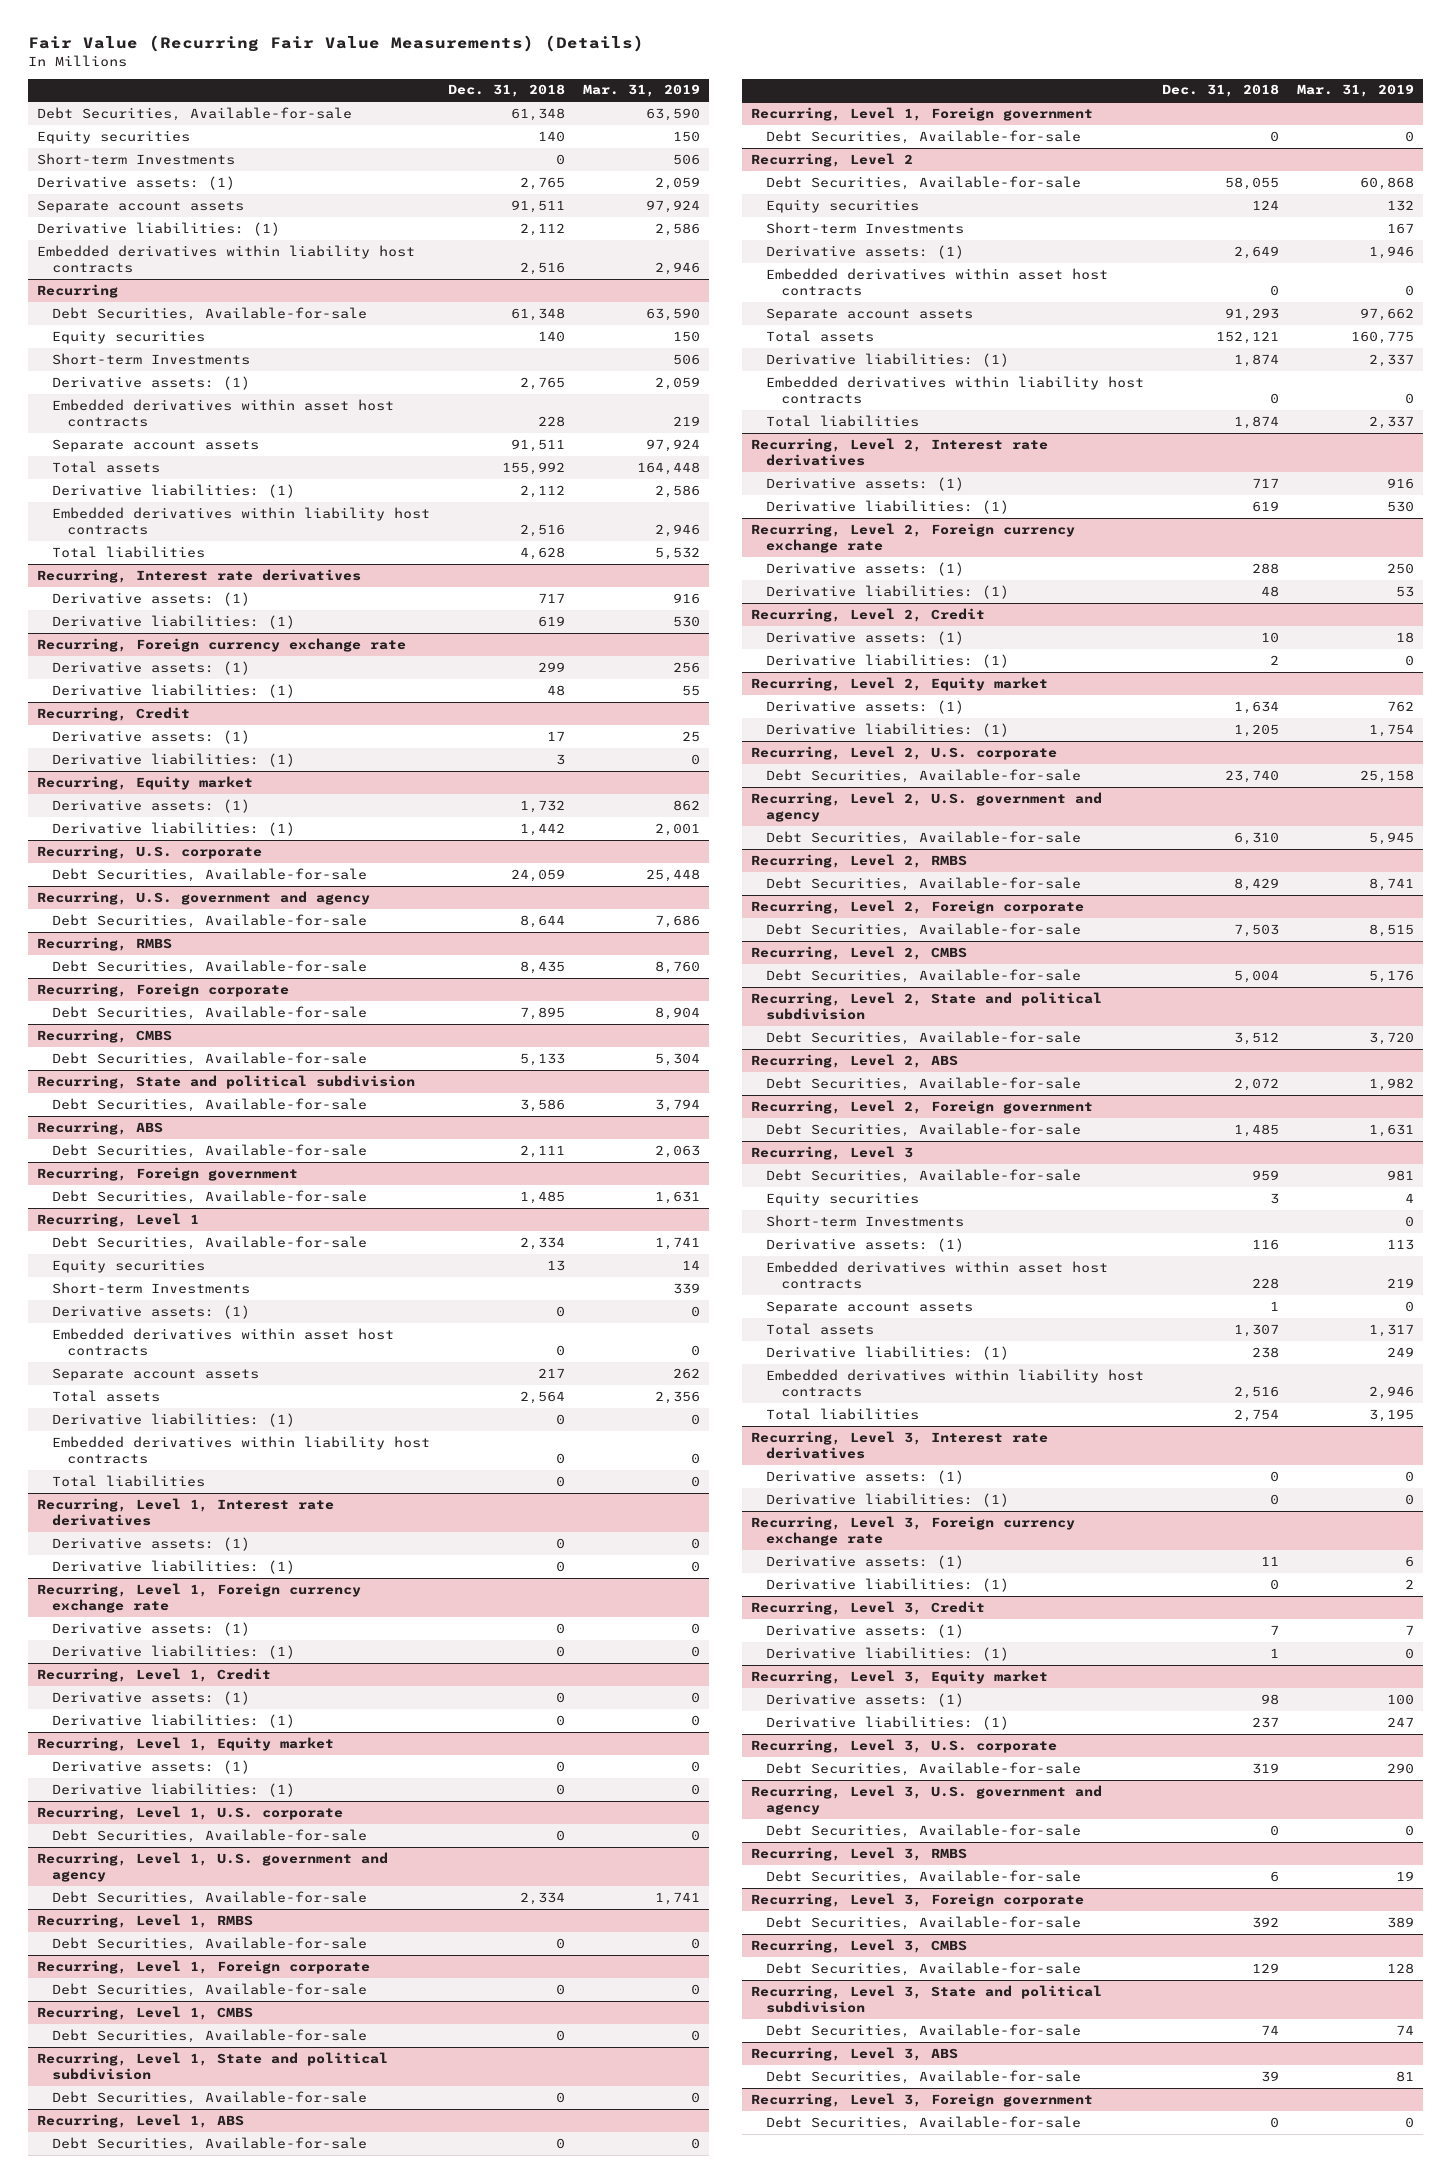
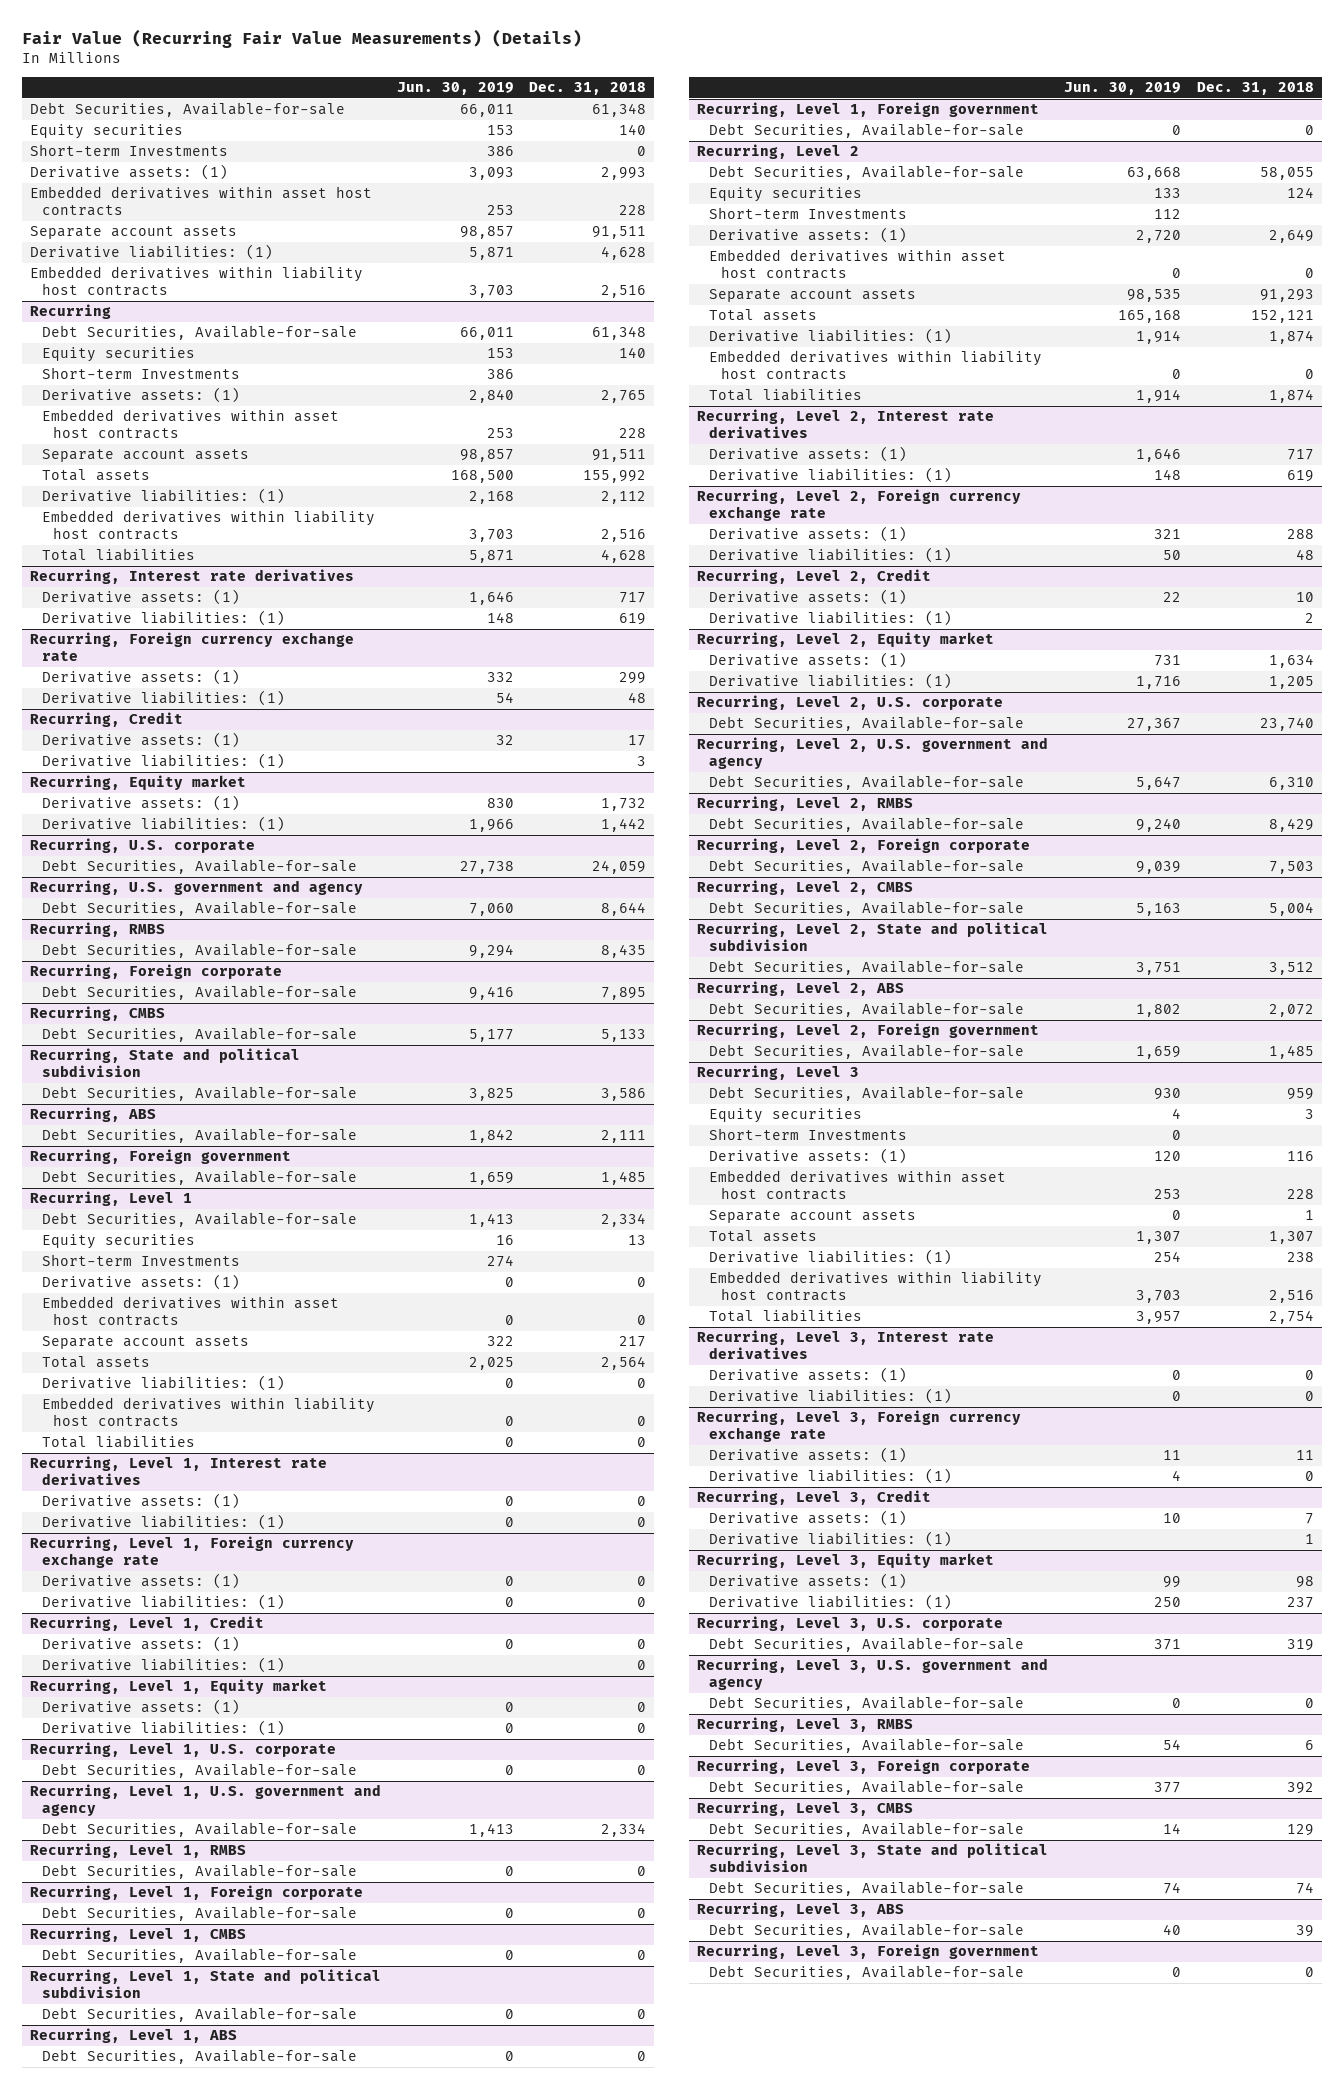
[583,84,701,98] Mar. 31, 2019 -> none
none -> [396,82,514,96] Jun. 30, 2019
[520,176,566,190] 2,765 -> [601,167,647,181] 2,993
none -> [29,186,372,217] Embedded derivatives within asset host contracts
[520,222,566,236] 2,112 -> [601,246,647,261] 4,628

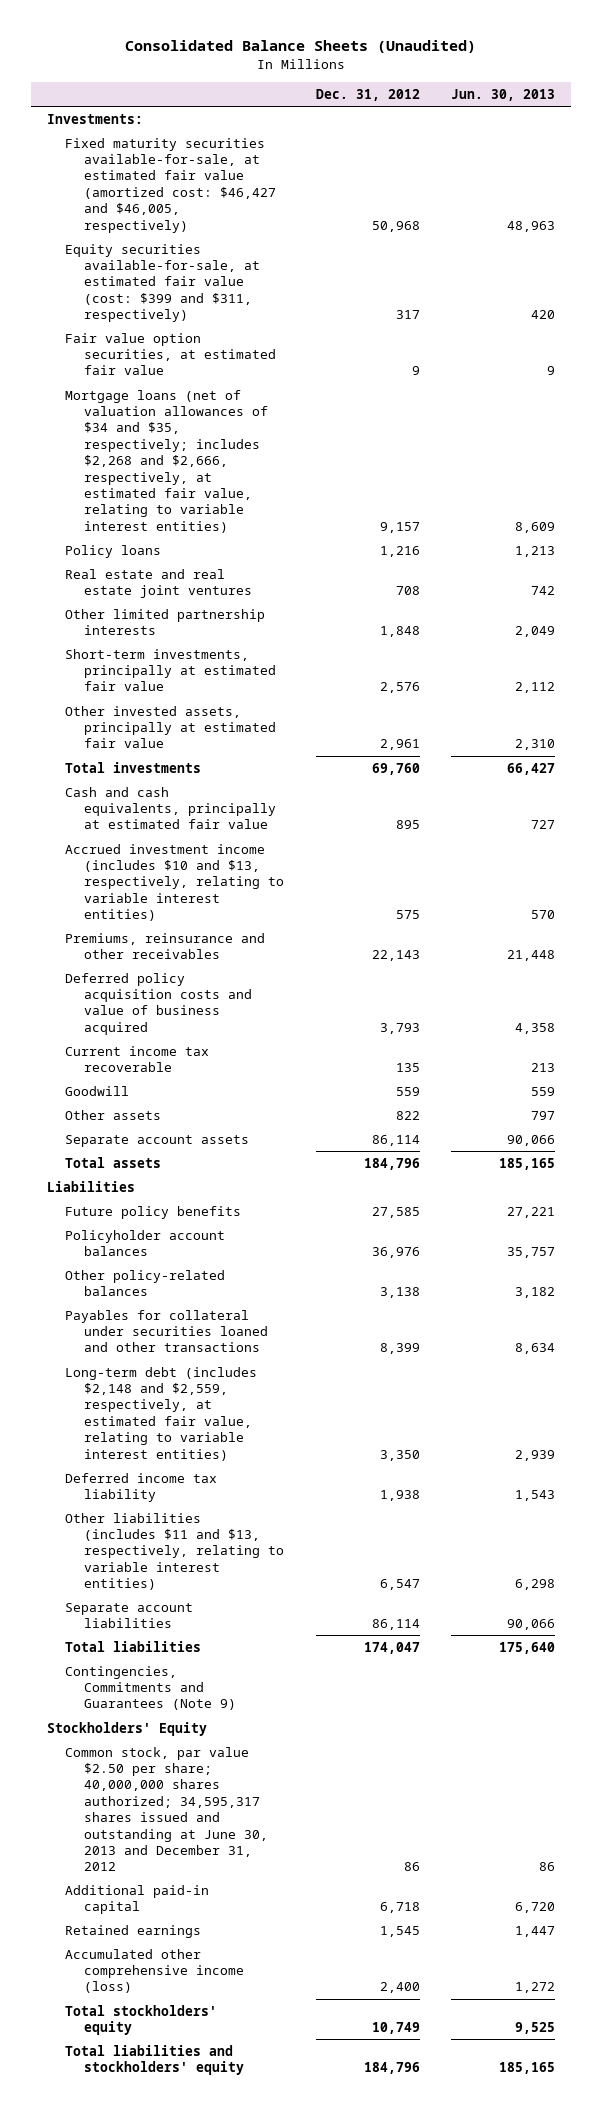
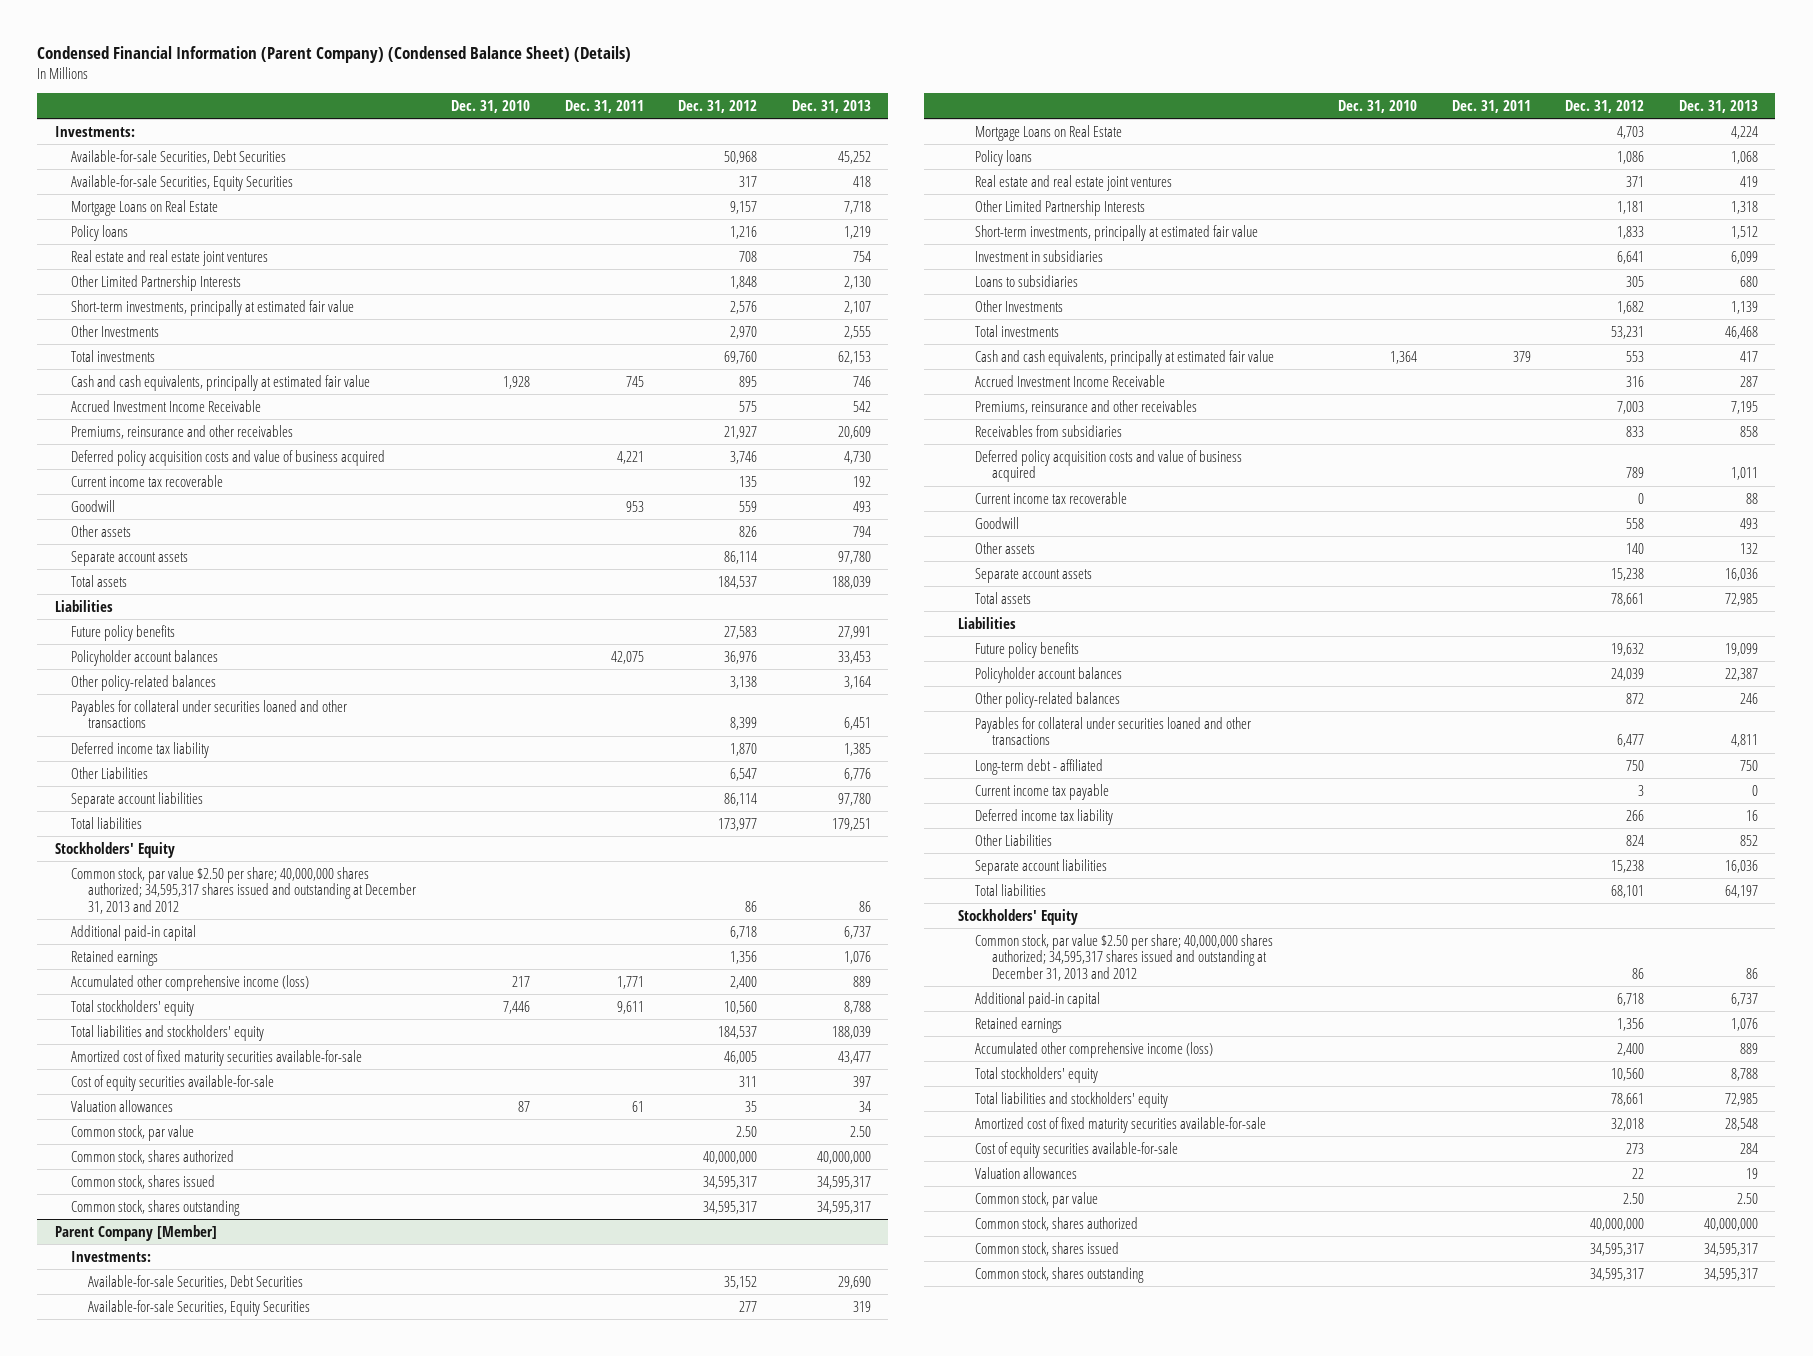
[124,40,476,54] Consolidated Balance Sheets (Unaudited) -> [37,46,632,64] Condensed Financial Information (Parent Company) (Condensed Balance Sheet) (Details)
[451,88,556,101] Jun. 30, 2013 -> none
none -> [450,99,530,113] Dec. 31, 2010
none -> [564,99,644,113] Dec. 31, 2011
none -> [792,99,872,113] Dec. 31, 2013
[65,332,276,376] Fair value option securities, at estimated fair value -> none
[65,137,276,233] Fixed maturity securities available-for-sale, at estimated fair value (amortized cost: $46,427 and $46,005, respectively) -> [71,149,287,164] Available-for-sale Securities, Debt Securities
[65,243,260,323] Equity securities available-for-sale, at estimated fair value (cost: $399 and $311, respectively) -> [71,174,294,191] Available-for-sale Securities, Equity Securities
[65,389,268,533] Mortgage loans (net of valuation allowances of $34 and $35, respectively; includes $2,268 and $2,666, respectively, at estimated fair value, relating to variable interest entities) -> [71,199,219,216] Mortgage Loans on Real Estate
[65,608,266,636] Other limited partnership interests -> [71,274,242,291] Other Limited Partnership Interests
[65,705,276,749] Other invested assets, principally at estimated fair value -> none
none -> [71,324,160,337] Other Investments
[65,843,284,922] Accrued investment income (includes $10 and $13, respectively, relating to variable interest entities) -> [71,399,262,412] Accrued Investment Income Receivable
[371,950,420,962] 22,143 -> [724,425,758,439] 21,927
[379,1022,420,1034] 3,793 -> [730,450,758,464] 3,746
[395,1110,420,1120] 822 -> [739,525,758,537] 826
[363,1157,420,1170] 184,796 -> [718,575,758,589] 184,537
[371,1206,420,1218] 27,585 -> [724,625,758,639] 27,583
[65,1366,258,1461] Long-term debt (includes $2,148 and $2,559, respectively, at estimated fair value, relating to variable interest entities) -> none
[379,1490,420,1502] 1,938 -> [730,742,758,756] 1,870
[65,1512,284,1591] Other liabilities (includes $11 and $13, respectively, relating to variable interest entities) -> [71,766,149,779] Other Liabilities
[65,1665,236,1711] Contingencies, Commitments and Guarantees (Note 9) -> none
[363,1641,420,1654] 174,047 -> [718,817,758,831] 173,977
[65,1746,268,1872] Common stock, par value $2.50 per share; 40,000,000 shares authorized; 34,595,317 shares issued and outstanding at June 30, 2013 and December 31, 2012 -> [71,866,417,914] Common stock, par value $2.50 per share; 40,000,000 shares authorized; 34,595,317 shares issued and outstanding at December 31, 2013 and 2012
[379,1925,420,1937] 1,545 -> [730,950,758,964] 1,356
[371,2022,420,2035] 10,749 -> [724,1000,758,1014] 10,560
[363,2062,420,2075] 184,796 -> [718,1025,758,1039] 184,537
none -> [71,1049,363,1066] Amortized cost of fixed maturity securities available-for-sale
none -> [71,1074,275,1091] Cost of equity securities available-for-sale
none -> [71,1099,174,1112] Valuation allowances
none -> [71,1124,195,1141] Common stock, par value
none -> [71,1149,235,1164] Common stock, shares authorized
none -> [71,1174,216,1189] Common stock, shares issued
none -> [71,1199,241,1216] Common stock, shares outstanding
none -> [54,1224,217,1241] Parent Company [Member]
none -> [71,1250,152,1262] Investments:
none -> [88,1274,304,1289] Available-for-sale Securities, Debt Securities
none -> [88,1299,311,1316] Available-for-sale Securities, Equity Securities
none -> [975,124,1123,141] Mortgage Loans on Real Estate
none -> [975,149,1033,166] Policy loans
none -> [975,174,1173,191] Real estate and real estate joint ventures
none -> [975,199,1146,216] Other Limited Partnership Interests
none -> [975,224,1259,241] Short-term investments, principally at estimated fair value
none -> [975,249,1104,262] Investment in subsidiaries
none -> [975,274,1079,287] Loans to subsidiaries
none -> [975,299,1064,312] Other Investments
none -> [975,324,1060,337] Total investments
none -> [975,349,1275,366] Cash and cash equivalents, principally at estimated fair value
none -> [975,374,1166,387] Accrued Investment Income Receivable
none -> [975,399,1198,414] Premiums, reinsurance and other receivables
none -> [975,424,1123,437] Receivables from subsidiaries
none -> [975,449,1243,483] Deferred policy acquisition costs and value of business acquired
none -> [975,491,1128,504] Current income tax recoverable
none -> [975,516,1020,529] Goodwill
none -> [975,541,1036,554] Other assets
none -> [975,567,1093,583] Separate account assets
none -> [975,591,1032,604] Total assets
none -> [958,616,1017,629] Liabilities
none -> [975,641,1080,658] Future policy benefits
none -> [975,666,1123,683] Policyholder account balances
none -> [975,691,1121,708] Other policy-related balances
none -> [975,716,1252,746] Payables for collateral under securities loaned and other transactions
none -> [975,758,1104,775] Long-term debt - affiliated
none -> [975,783,1110,800] Current income tax payable
none -> [975,808,1114,825] Deferred income tax liability
none -> [975,833,1053,846] Other Liabilities
none -> [975,858,1108,875] Separate account liabilities
none -> [975,883,1047,896] Total liabilities
none -> [958,908,1079,925] Stockholders' Equity
none -> [975,933,1274,981] Common stock, par value $2.50 per share; 40,000,000 shares authorized; 34,595,317 shares issued and outstanding at December 31, 2013 and 2012
none -> [975,991,1101,1008] Additional paid-in capital
none -> [975,1016,1063,1033] Retained earnings
none -> [975,1041,1214,1058] Accumulated other comprehensive income (loss)
none -> [975,1066,1099,1083] Total stockholders' equity
none -> [975,1091,1169,1108] Total liabilities and stockholders' equity
none -> [975,1116,1267,1133] Amortized cost of fixed maturity securities available-for-sale
none -> [975,1141,1179,1158] Cost of equity securities available-for-sale
none -> [975,1166,1078,1179] Valuation allowances
none -> [975,1191,1099,1208] Common stock, par value
none -> [975,1216,1139,1231] Common stock, shares authorized
none -> [975,1241,1120,1256] Common stock, shares issued
none -> [975,1266,1145,1283] Common stock, shares outstanding

